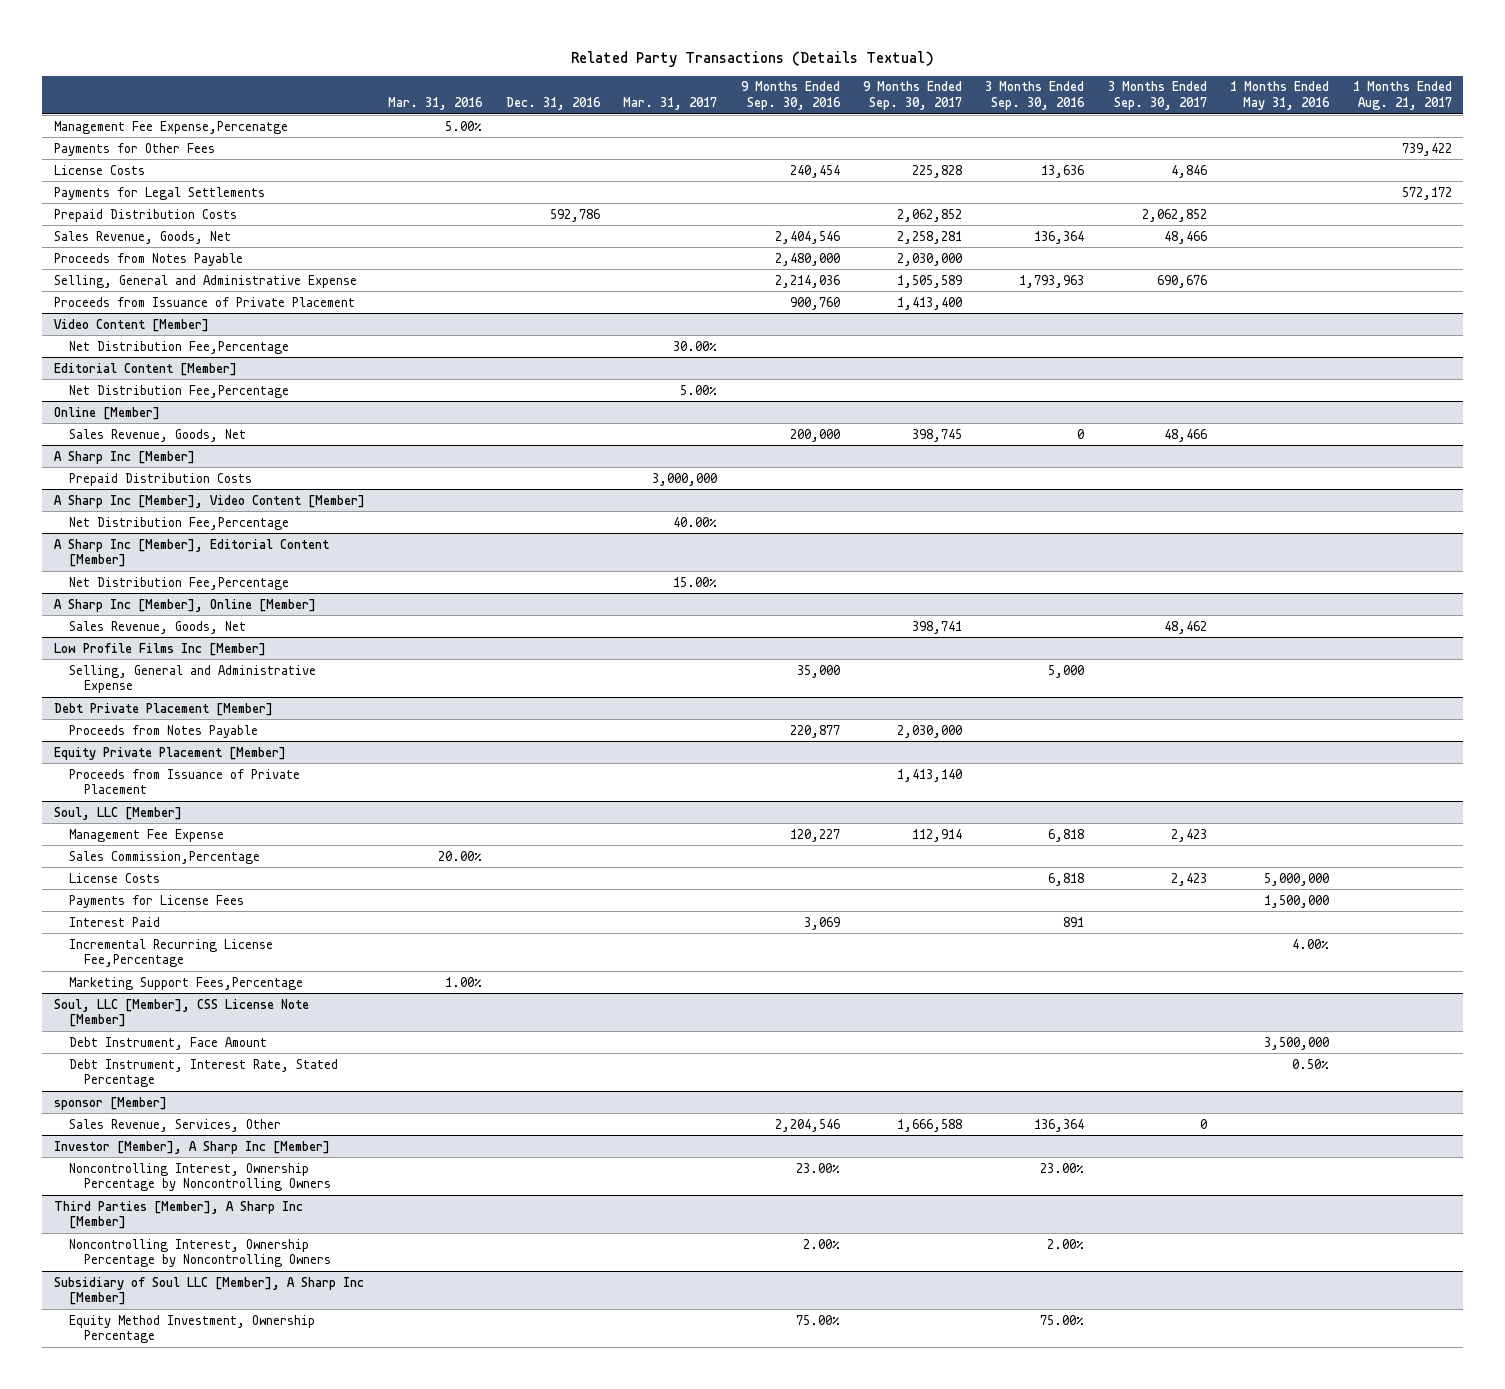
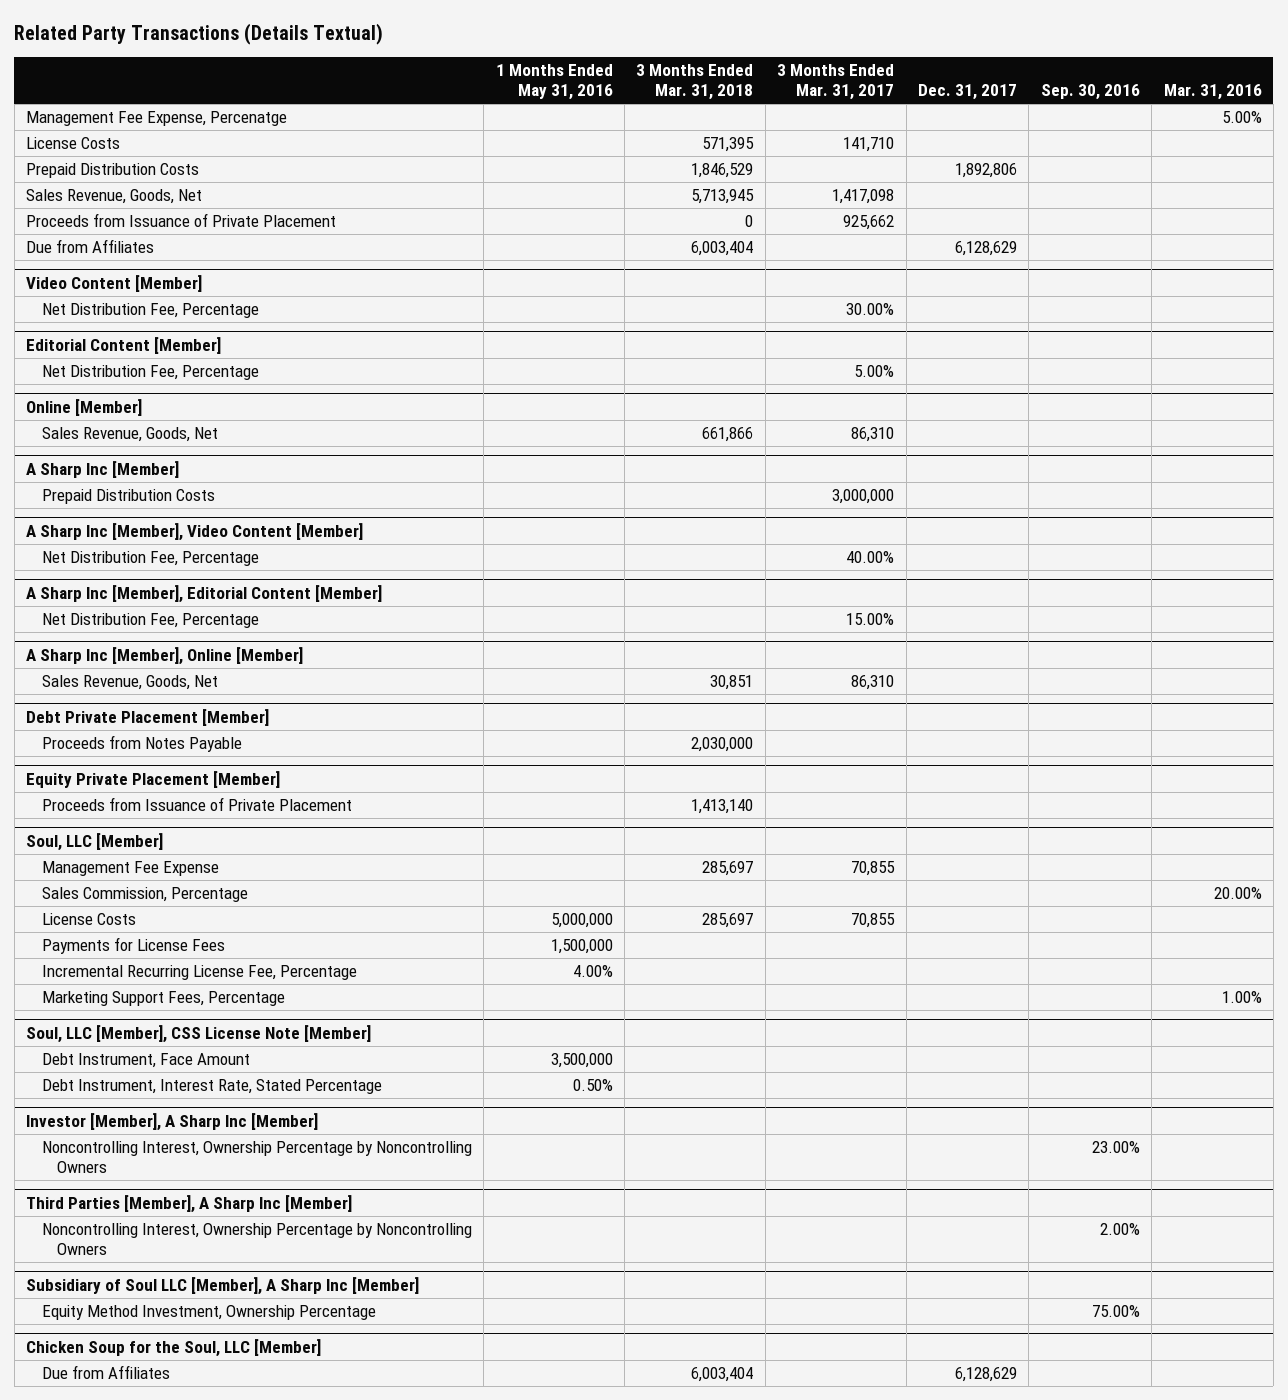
[505,97,601,111] Dec. 31, 2016 -> none
[623,97,718,111] Mar. 31, 2017 -> none
[740,81,841,111] 9 Months Ended Sep. 30, 2016 -> none
[862,81,962,111] 9 Months Ended Sep. 30, 2017 -> none
[985,81,1086,111] 3 Months Ended Sep. 30, 2016 -> none
[1107,81,1207,111] 3 Months Ended Sep. 30, 2017 -> none
[1352,81,1452,111] 1 Months Ended Aug. 21, 2017 -> none
none -> [636,64,754,101] 3 Months Ended Mar. 31, 2018
none -> [777,64,895,101] 3 Months Ended Mar. 31, 2017
none -> [917,84,1017,101] Dec. 31, 2017
none -> [1040,84,1140,101] Sep. 30, 2016
[53,142,215,156] Payments for Other Fees -> none
[53,120,288,134] Management Fee Expense,Percenatge -> [26,110,288,126] Management Fee Expense, Percenatge
[53,186,265,200] Payments for Legal Settlements -> none
[53,252,243,266] Proceeds from Notes Payable -> none
[53,274,357,288] Selling, General and Administrative Expense -> none
none -> [26,238,155,253] Due from Affiliates
[68,340,289,354] Net Distribution Fee,Percentage -> [41,302,259,318] Net Distribution Fee, Percentage
[68,384,289,398] Net Distribution Fee,Percentage -> [41,364,259,380] Net Distribution Fee, Percentage
[68,516,289,530] Net Distribution Fee,Percentage -> [41,550,259,566] Net Distribution Fee, Percentage
[68,576,289,590] Net Distribution Fee,Percentage -> [41,612,259,628] Net Distribution Fee, Percentage
[53,642,266,656] Low Profile Films Inc [Member] -> none
[68,664,316,694] Selling, General and Administrative Expense -> none
[68,850,260,864] Sales Commission,Percentage -> [41,886,248,902] Sales Commission, Percentage
[68,916,160,927] Interest Paid -> none
[68,938,273,968] Incremental Recurring License Fee,Percentage -> [41,964,357,980] Incremental Recurring License Fee, Percentage
[68,976,303,990] Marketing Support Fees,Percentage -> [41,990,285,1006] Marketing Support Fees, Percentage
[53,1096,167,1110] sponsor [Member] -> none
[68,1118,281,1132] Sales Revenue, Services, Other -> none
none -> [26,1338,322,1357] Chicken Soup for the Soul, LLC [Member]
none -> [41,1364,170,1379] Due from Affiliates

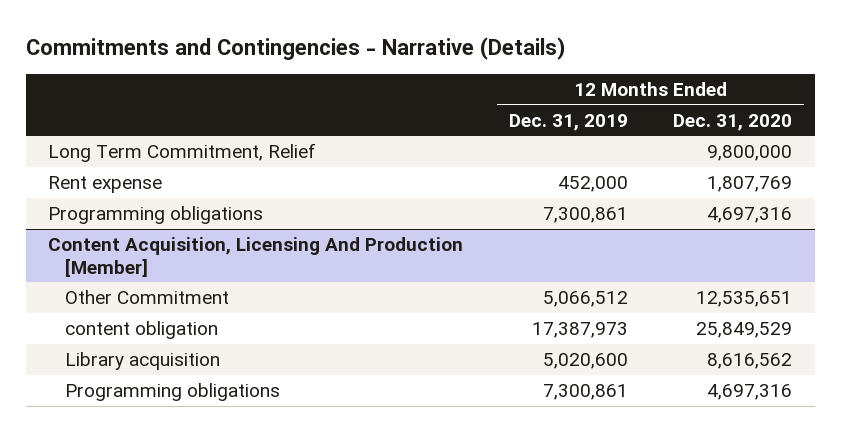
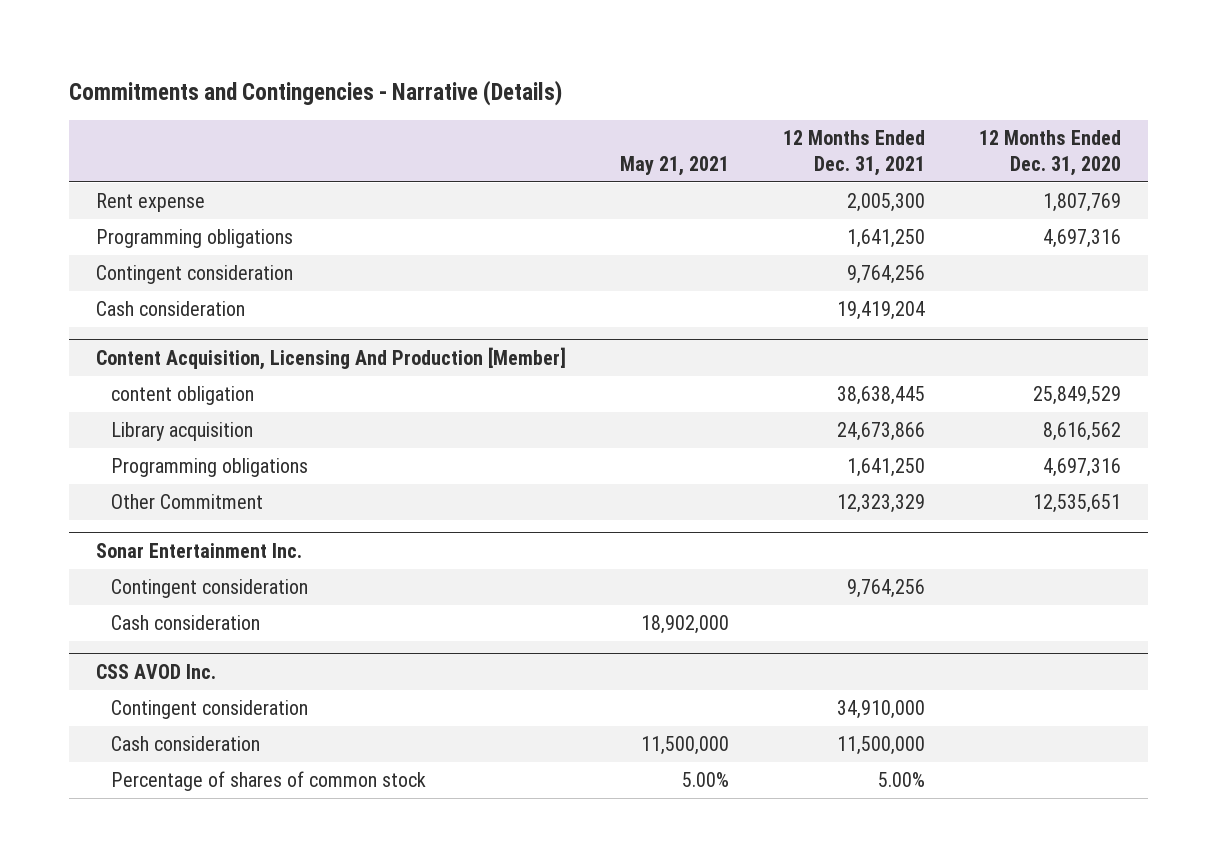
[508,113,628,131] Dec. 31, 2019 -> none
none -> [619,155,729,176] May 21, 2021
none -> [783,130,926,176] 12 Months Ended Dec. 31, 2021
[48,143,317,163] Long Term Commitment, Relief -> none
none -> [95,265,293,285] Contingent consideration
none -> [95,301,245,317] Cash consideration
[64,290,229,305] Other Commitment -> [111,494,264,510] Other Commitment
none -> [95,542,302,558] Sonar Entertainment Inc.
none -> [111,579,309,599] Contingent consideration
none -> [111,615,261,631] Cash consideration
none -> [95,663,216,679] CSS AVOD Inc.
none -> [111,700,309,720] Contingent consideration
none -> [111,736,261,752] Cash consideration
none -> [111,771,427,792] Percentage of shares of common stock

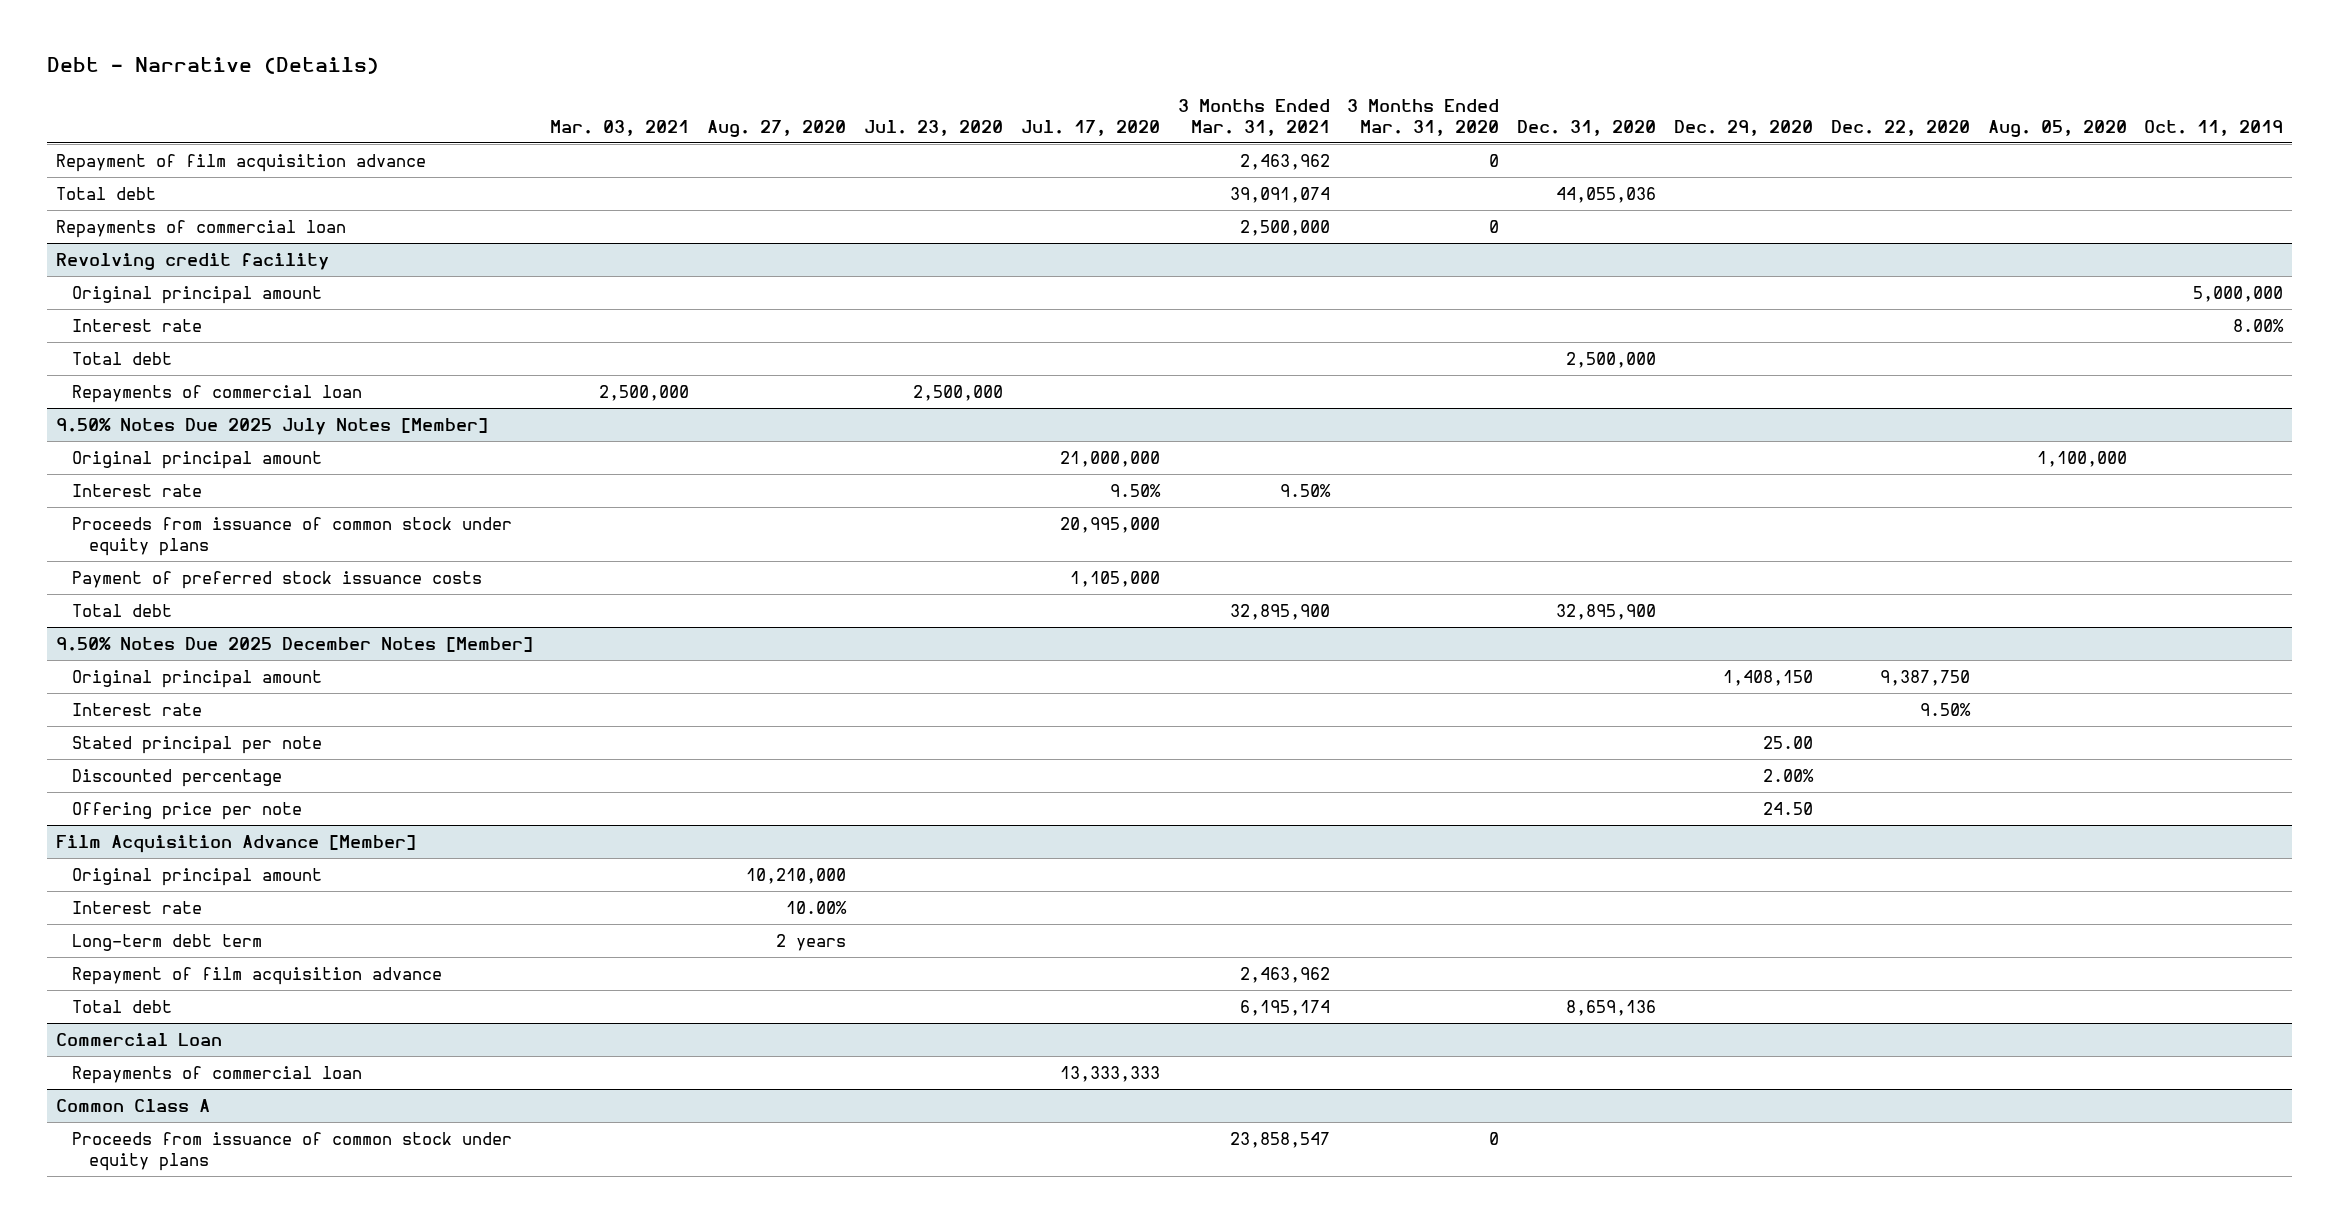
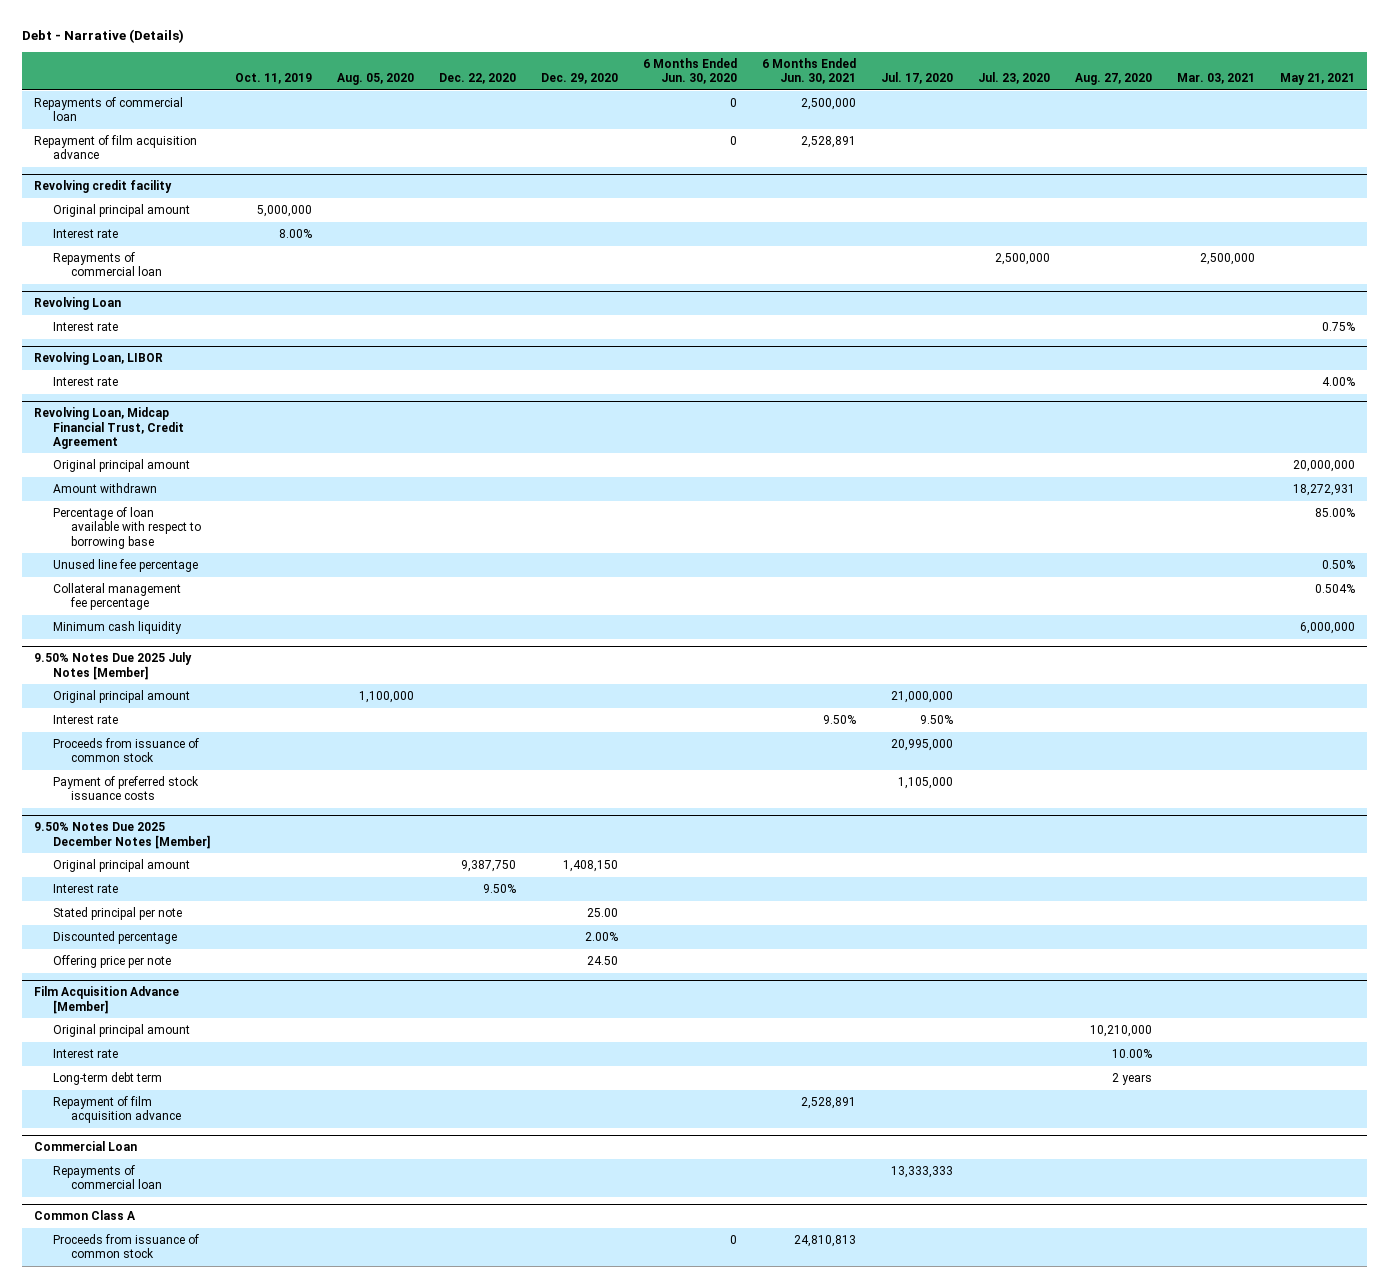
[1177,98,1330,136] 3 Months Ended Mar. 31, 2021 -> none
[1347,98,1500,136] 3 Months Ended Mar. 31, 2020 -> none
[1517,119,1657,136] Dec. 31, 2020 -> none
none -> [642,57,737,85] 6 Months Ended Jun. 30, 2020
none -> [761,57,856,85] 6 Months Ended Jun. 30, 2021
none -> [1279,73,1355,86] May 21, 2021
[55,186,156,200] Total debt -> none
[55,153,426,172] Repayment of film acquisition advance -> [34,134,198,160] Repayment of film acquisition advance
[72,351,173,365] Total debt -> none
none -> [34,297,122,311] Revolving Loan
none -> [52,321,118,331] Interest rate
none -> [34,352,164,366] Revolving Loan, LIBOR
none -> [52,376,118,386] Interest rate
none -> [34,407,184,449] Revolving Loan, Midcap Financial Trust, Credit Agreement
none -> [52,458,190,472] Original principal amount
none -> [52,482,157,493] Amount withdrawn
none -> [52,506,202,549] Percentage of loan available with respect to borrowing base
none -> [52,558,198,572] Unused line fee percentage
none -> [52,582,181,611] Collateral management fee percentage
none -> [52,620,182,634] Minimum cash liquidity
[72,516,513,556] Proceeds from issuance of common stock under equity plans -> [52,737,199,763] Proceeds from issuance of common stock
[72,603,173,617] Total debt -> none
[72,999,173,1013] Total debt -> none
[72,1131,513,1171] Proceeds from issuance of common stock under equity plans -> [52,1233,199,1259] Proceeds from issuance of common stock

